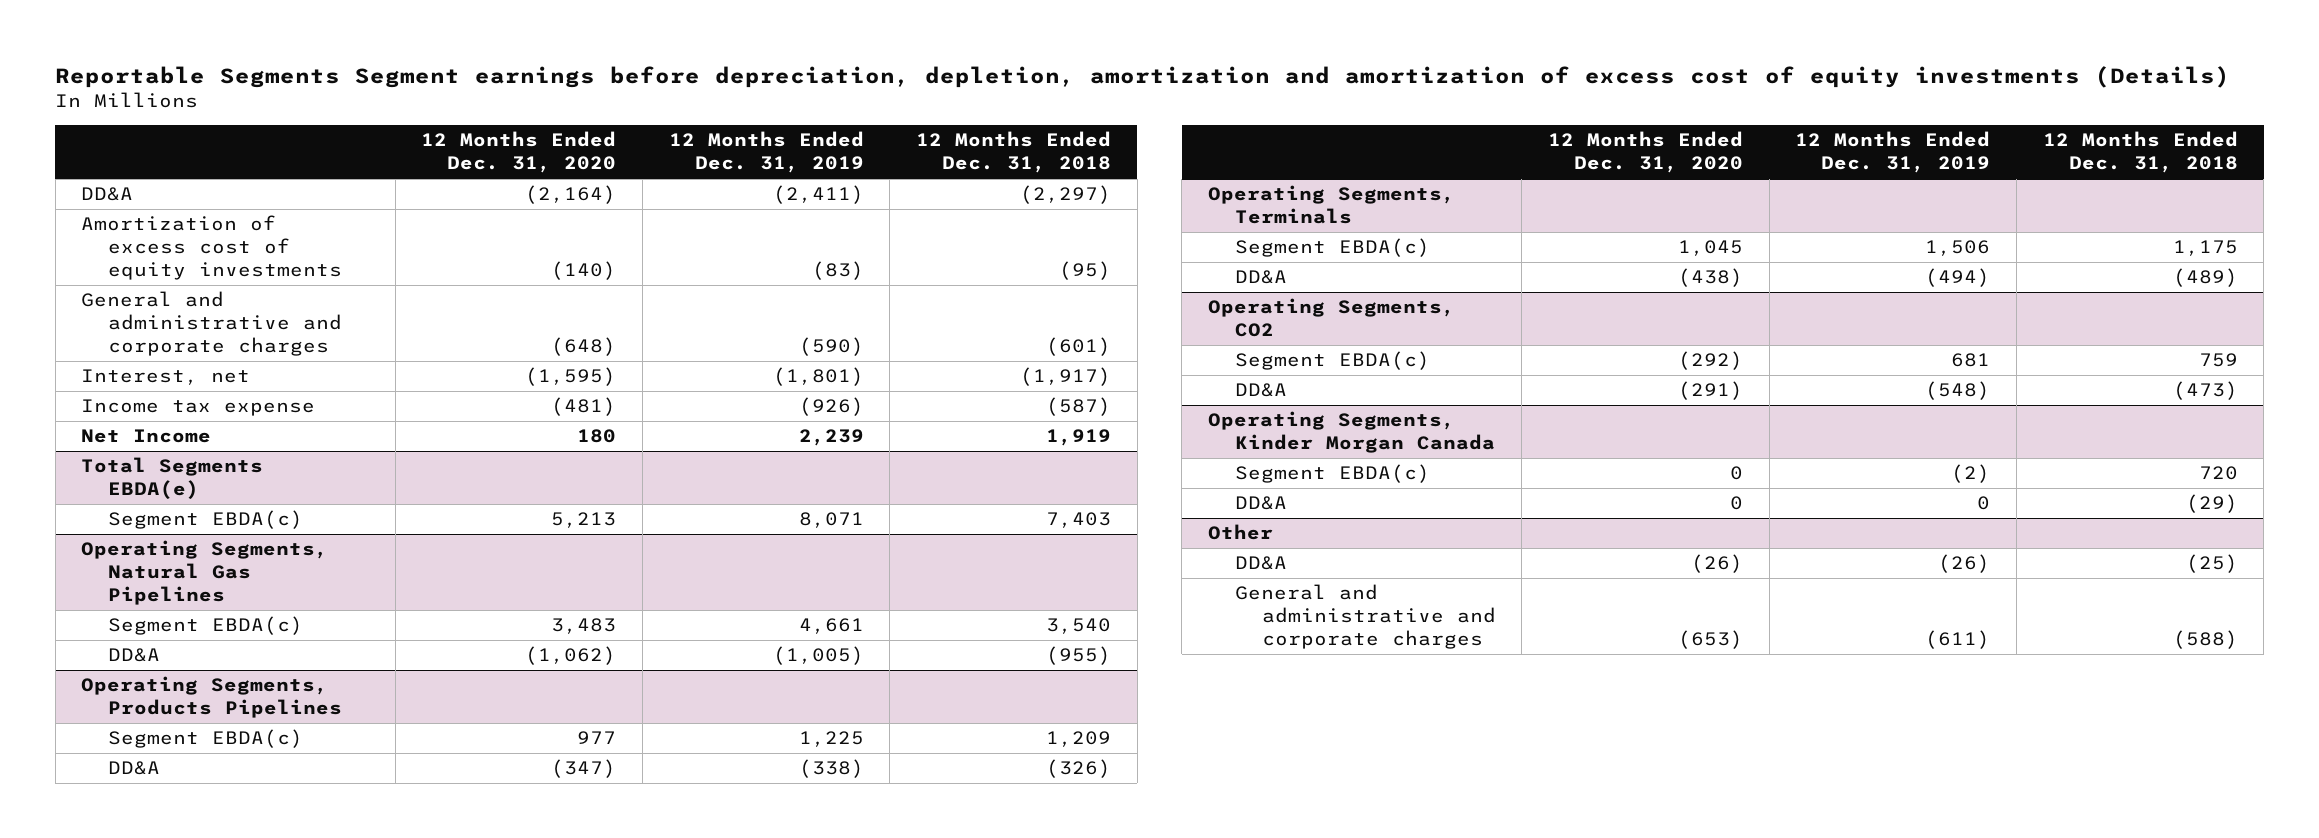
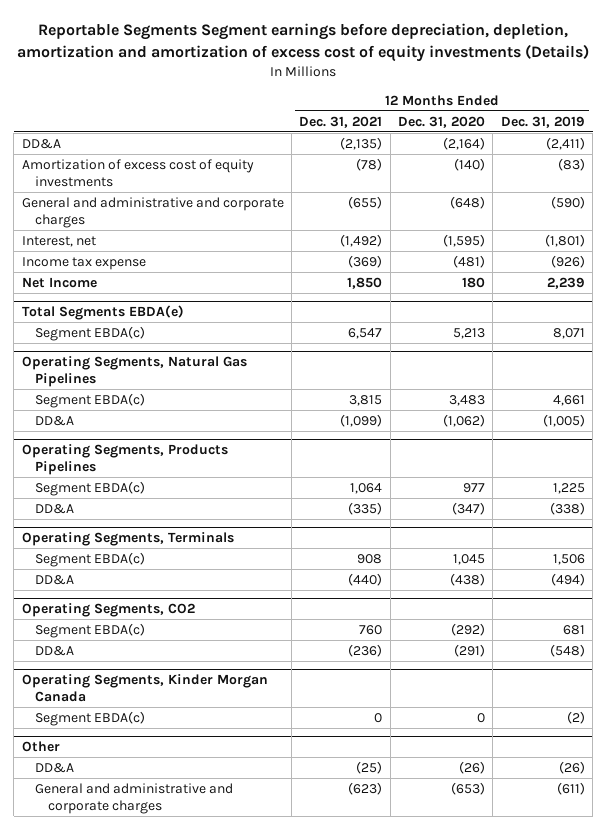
[915,131,1111,174] 12 Months Ended Dec. 31, 2018 -> none
none -> [299,115,383,128] Dec. 31, 2021
[1234,496,1287,511] DD&A -> none

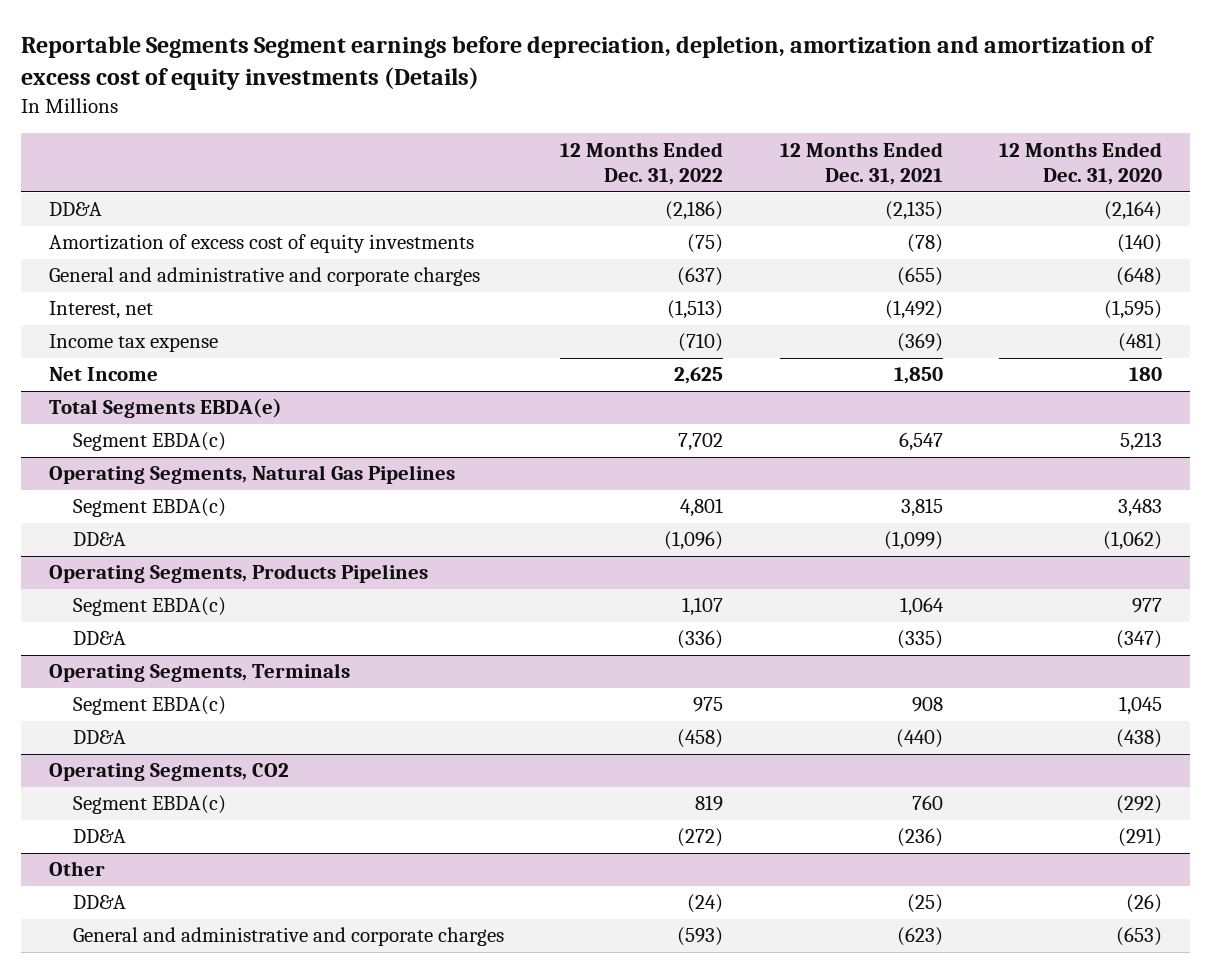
[500,115,585,128] Dec. 31, 2019 -> none
none -> [560,141,724,186] 12 Months Ended Dec. 31, 2022
[21,674,268,702] Operating Segments, Kinder Morgan Canada -> none
[34,710,145,726] Segment EBDA(c) -> none

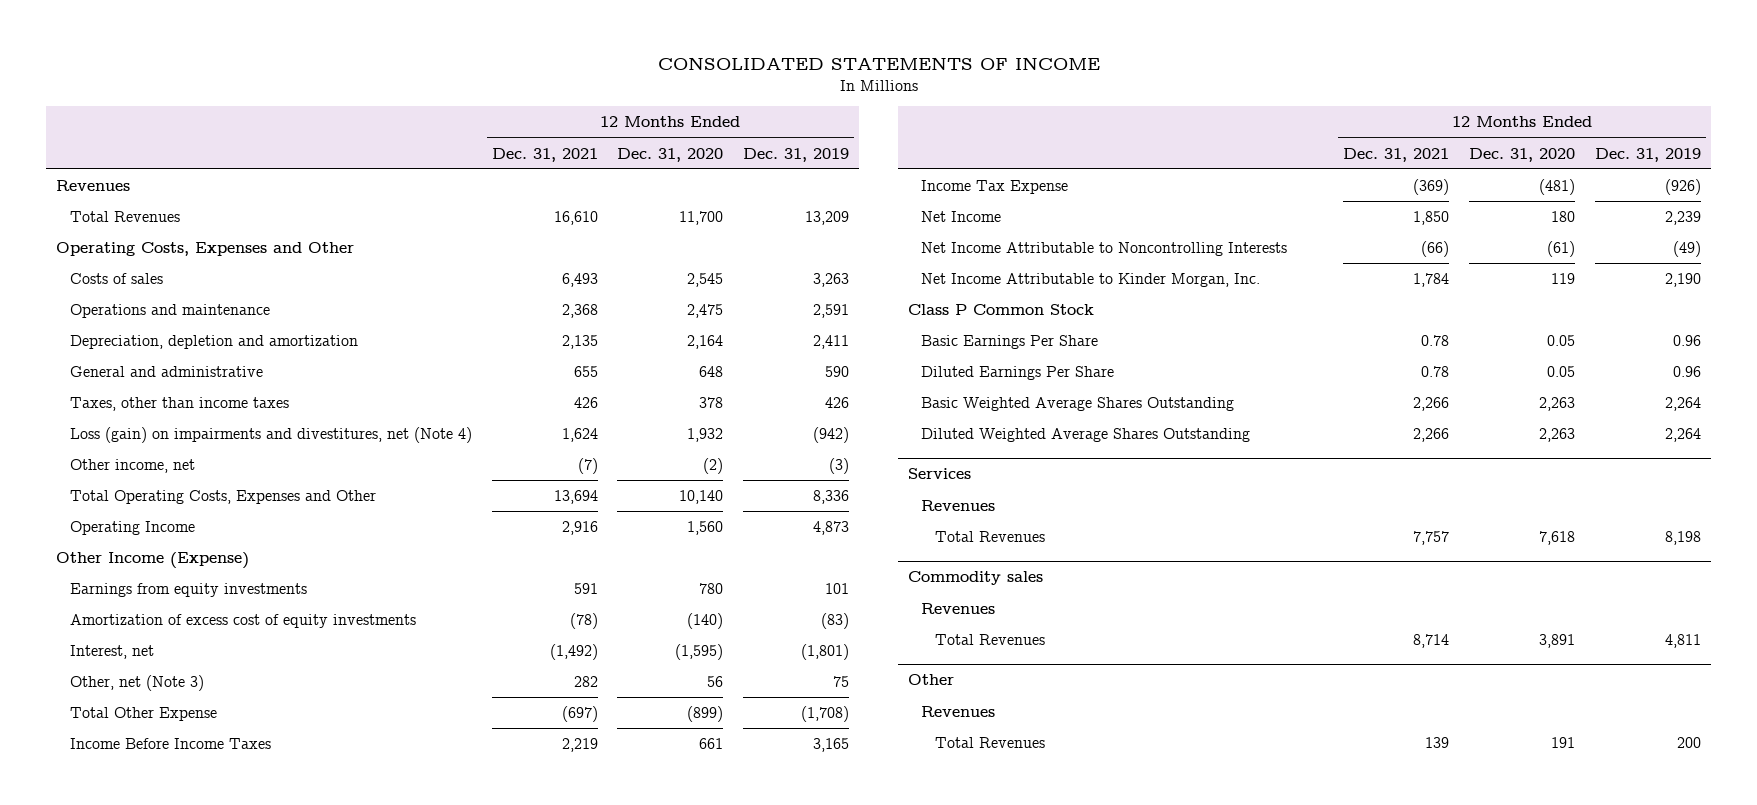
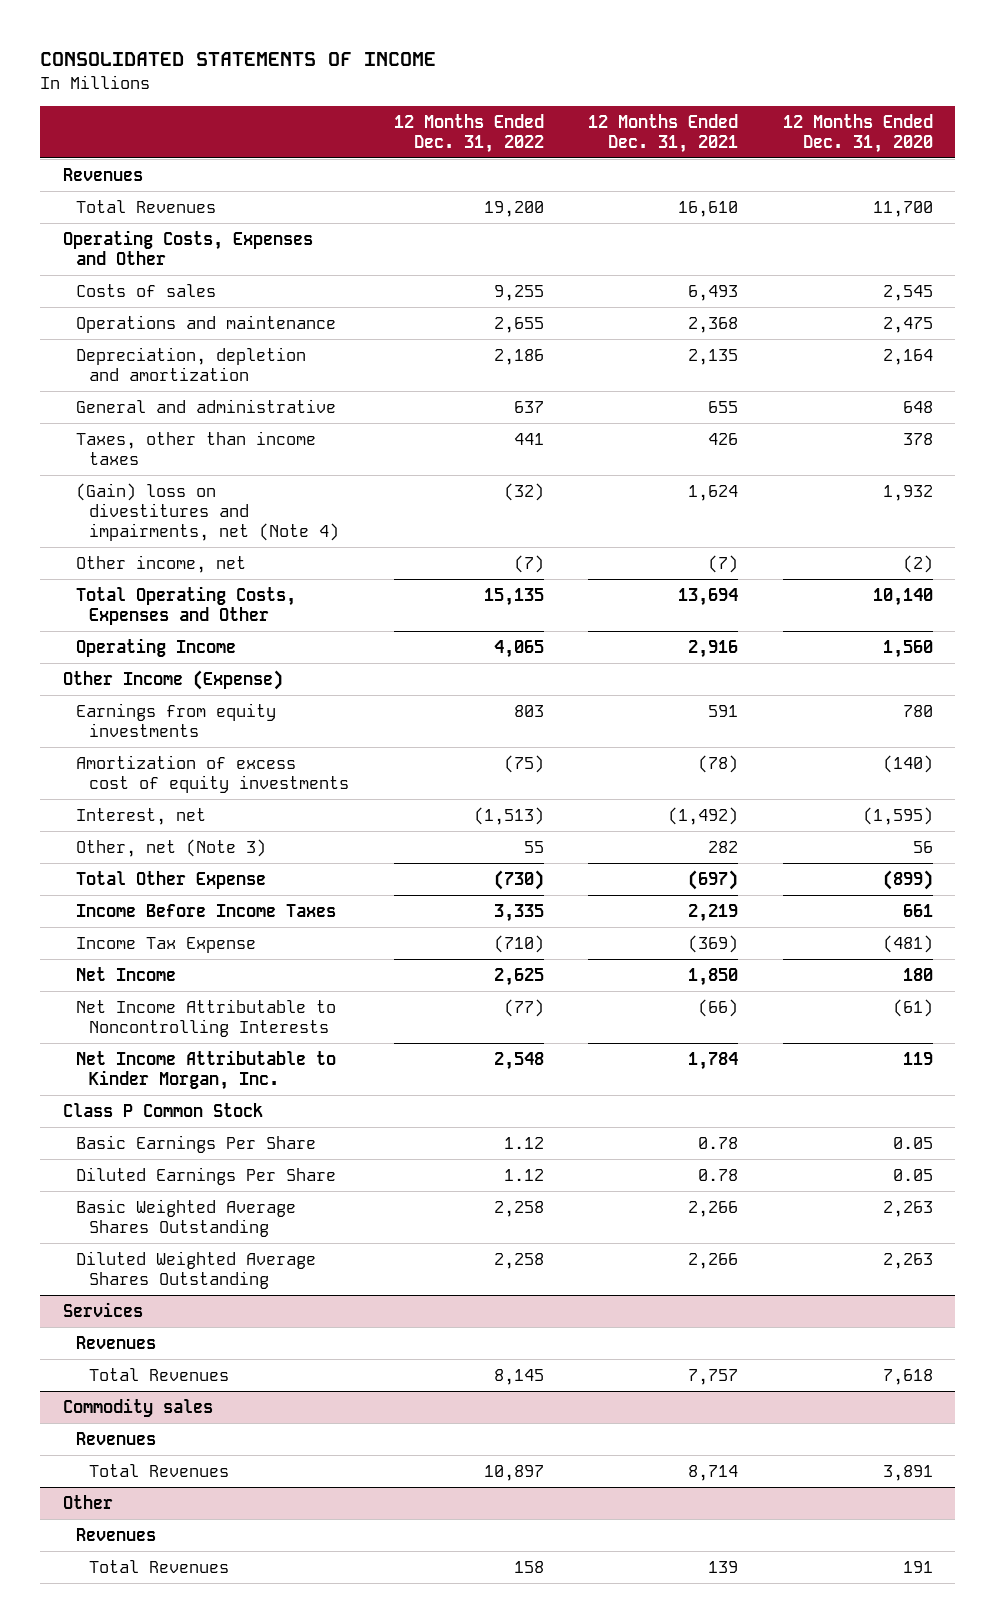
[743,147,850,162] Dec. 31, 2019 -> none
none -> [393,113,544,153] 12 Months Ended Dec. 31, 2022
[69,426,472,443] Loss (gain) on impairments and divestitures, net (Note 4) -> [75,483,340,541] (Gain) loss on divestitures and impairments, net (Note 4)

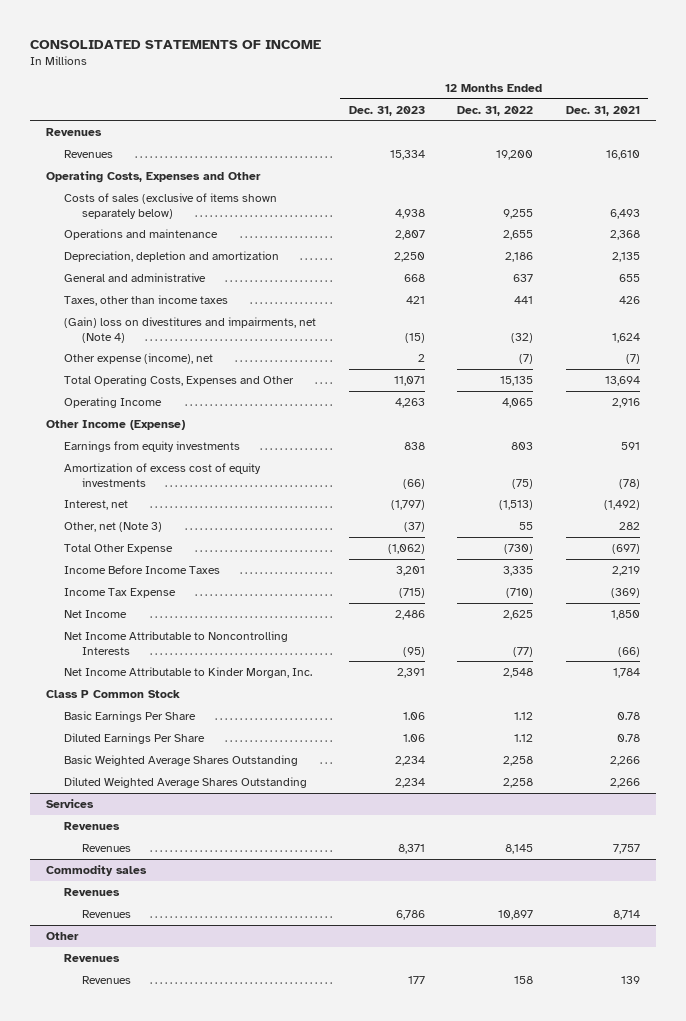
[782,113,933,153] 12 Months Ended Dec. 31, 2020 -> none
none -> [348,105,425,116] Dec. 31, 2023
[75,200,216,214] Total Revenues -> [64,149,114,158] Revenues
[75,284,216,298] Costs of sales -> [64,192,278,219] Costs of sales (exclusive of items shown separately below)
[75,555,246,574] Other income, net -> [64,352,214,364] Other expense (income), net
[89,1368,230,1382] Total Revenues -> [81,843,131,852] Revenues
[89,1464,230,1478] Total Revenues -> [81,909,131,918] Revenues
[89,1560,230,1574] Total Revenues -> [81,975,131,984] Revenues

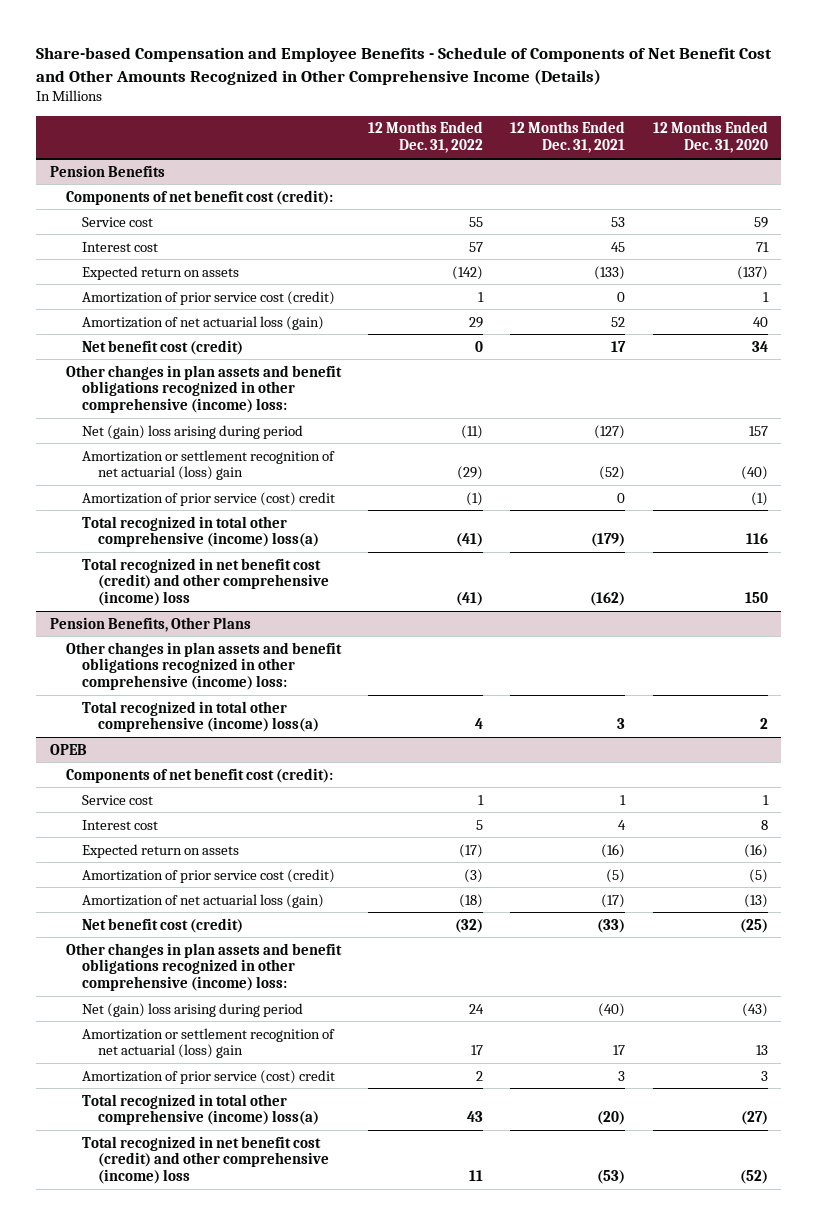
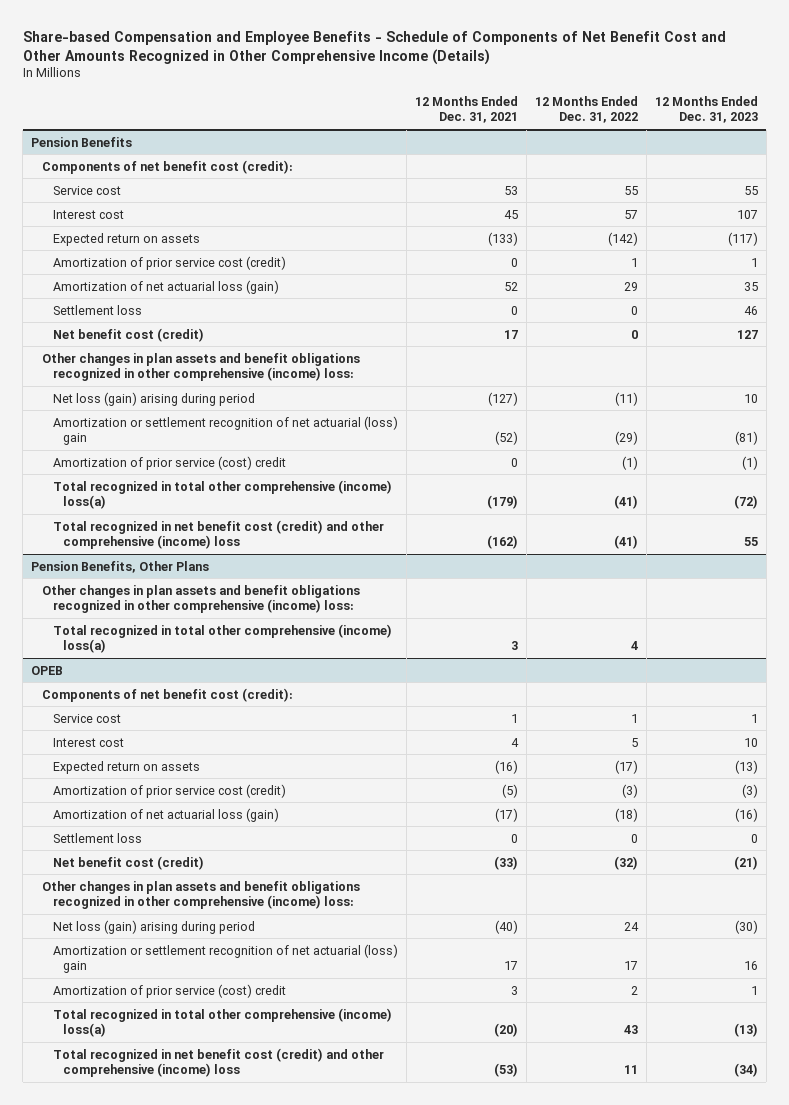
[652,121,768,154] 12 Months Ended Dec. 31, 2020 -> none
none -> [654,96,758,124] 12 Months Ended Dec. 31, 2023
none -> [52,304,142,315] Settlement loss
[81,424,303,439] Net (gain) loss arising during period -> [52,391,255,406] Net loss (gain) arising during period
none -> [52,832,142,843] Settlement loss
[81,1002,303,1017] Net (gain) loss arising during period -> [52,919,255,934] Net loss (gain) arising during period

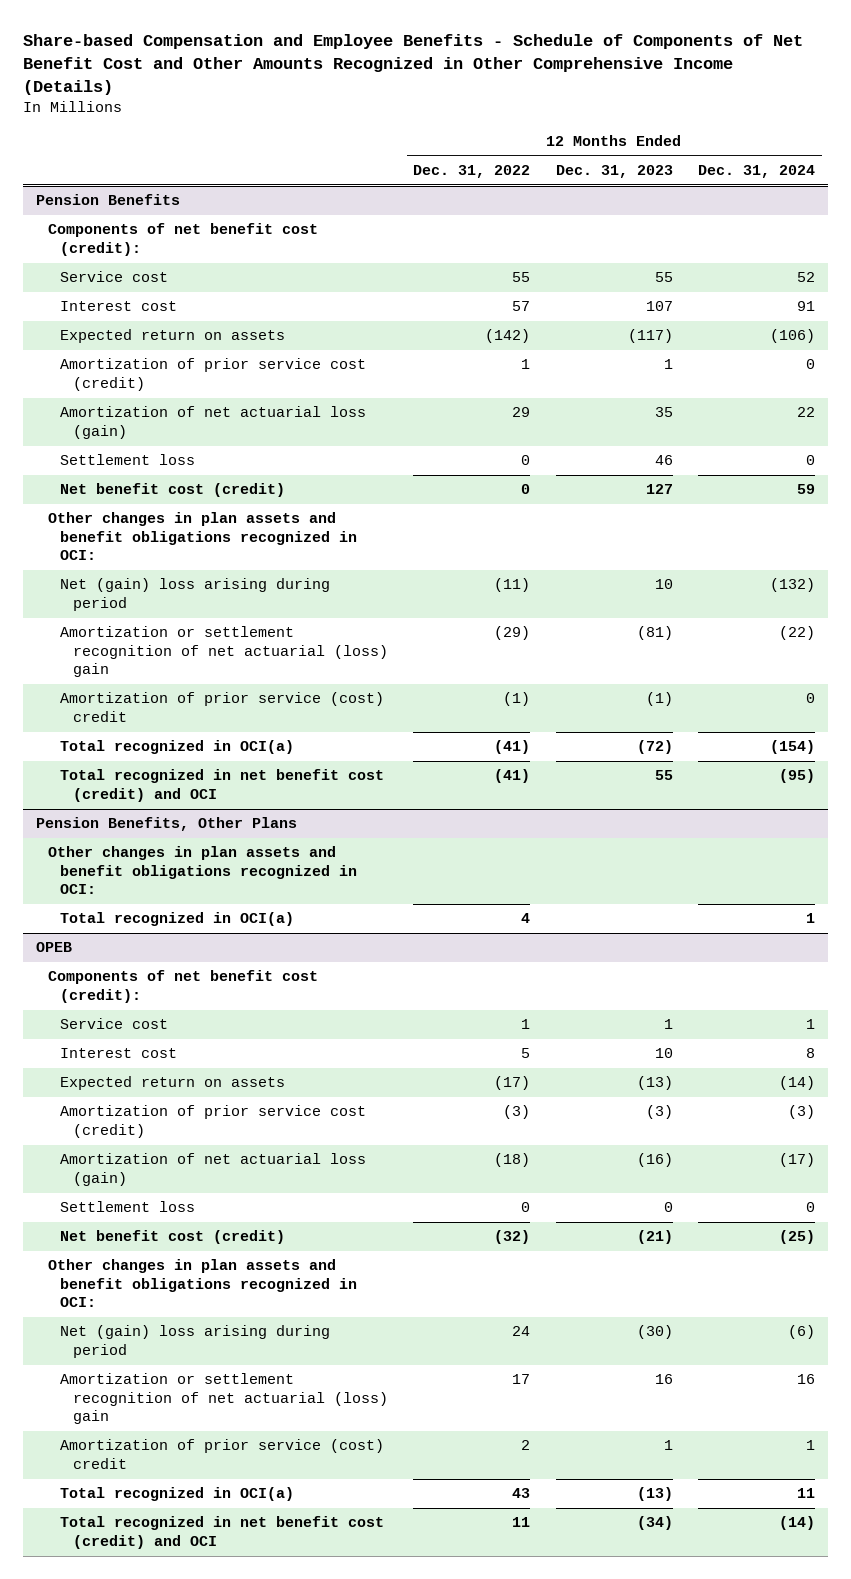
[414,96,518,124] 12 Months Ended Dec. 31, 2021 -> none
none -> [698,164,816,178] Dec. 31, 2024
[41,352,360,381] Other changes in plan assets and benefit obligations recognized in other comprehensive (income) loss: -> [48,512,358,561] Other changes in plan assets and benefit obligations recognized in OCI:
[52,391,255,406] Net loss (gain) arising during period -> [60,578,331,611] Net (gain) loss arising during period
[52,479,392,509] Total recognized in total other comprehensive (income) loss(a) -> [60,740,295,755] Total recognized in OCI(a)
[52,519,384,549] Total recognized in net benefit cost (credit) and other comprehensive (income) loss -> [60,769,385,802] Total recognized in net benefit cost (credit) and OCI
[41,584,360,613] Other changes in plan assets and benefit obligations recognized in other comprehensive (income) loss: -> [48,846,358,895] Other changes in plan assets and benefit obligations recognized in OCI:
[52,623,392,653] Total recognized in total other comprehensive (income) loss(a) -> [60,912,295,927] Total recognized in OCI(a)
[41,880,360,909] Other changes in plan assets and benefit obligations recognized in other comprehensive (income) loss: -> [48,1259,358,1308] Other changes in plan assets and benefit obligations recognized in OCI:
[52,919,255,934] Net loss (gain) arising during period -> [60,1325,331,1358] Net (gain) loss arising during period
[52,1007,392,1037] Total recognized in total other comprehensive (income) loss(a) -> [60,1487,295,1502] Total recognized in OCI(a)
[52,1047,384,1077] Total recognized in net benefit cost (credit) and other comprehensive (income) loss -> [60,1516,385,1549] Total recognized in net benefit cost (credit) and OCI

